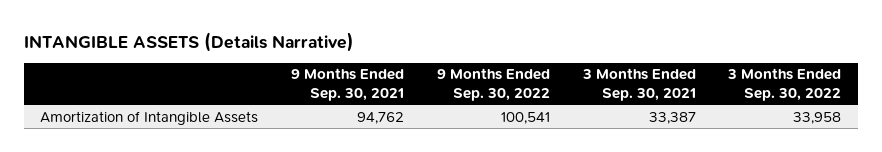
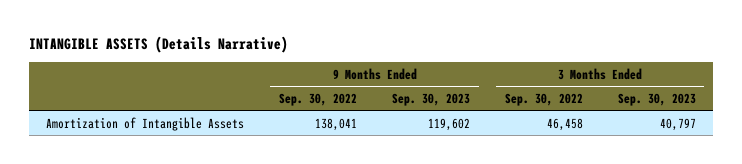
[291,68,405,101] 9 Months Ended Sep. 30, 2021 -> none
[581,68,696,101] 3 Months Ended Sep. 30, 2021 -> none
none -> [391,92,470,106] Sep. 30, 2023
none -> [617,92,696,106] Sep. 30, 2023
[500,111,550,124] 100,541 -> [315,117,358,131] 138,041
[793,111,842,124] 33,958 -> [546,117,583,131] 46,458

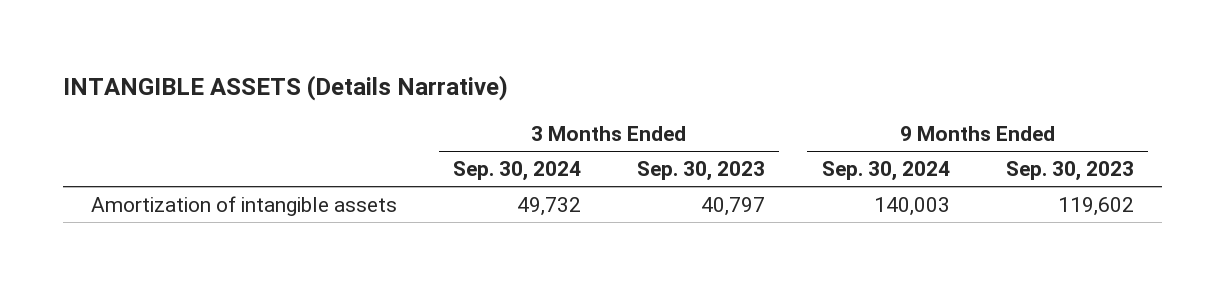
[279,92,358,106] Sep. 30, 2022 -> none
[504,92,583,106] Sep. 30, 2022 -> none
none -> [453,161,582,182] Sep. 30, 2024
none -> [821,161,950,182] Sep. 30, 2024
[46,116,245,131] Amortization of Intangible Assets -> [90,195,397,216] Amortization of intangible assets

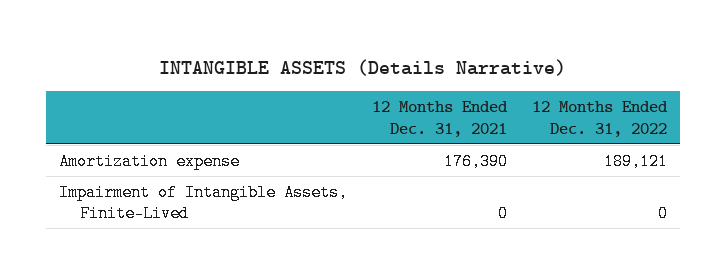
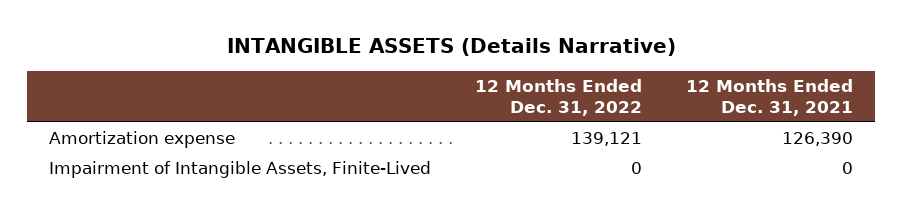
[443,152,508,170] 176,390 -> [781,132,853,147] 126,390
[604,152,669,170] 189,121 -> [570,132,642,147] 139,121

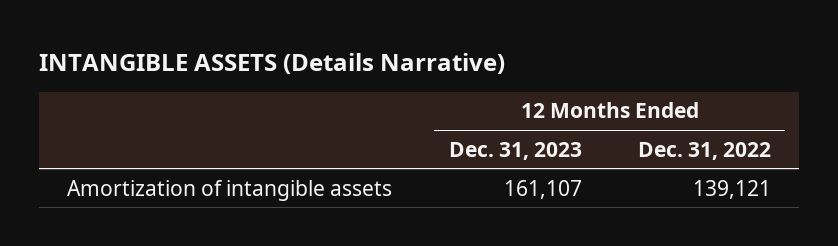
[685,79,853,117] 12 Months Ended Dec. 31, 2021 -> none
none -> [448,141,582,160] Dec. 31, 2023
[48,161,431,179] Impairment of Intangible Assets, Finite-Lived -> none
[48,131,235,149] Amortization expense -> [67,179,393,201] Amortization of intangible assets

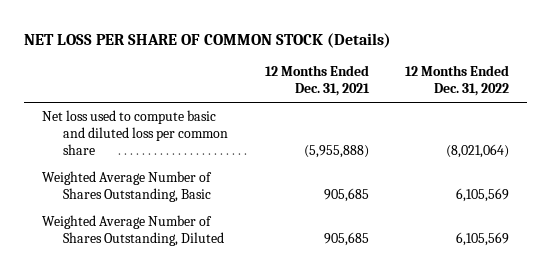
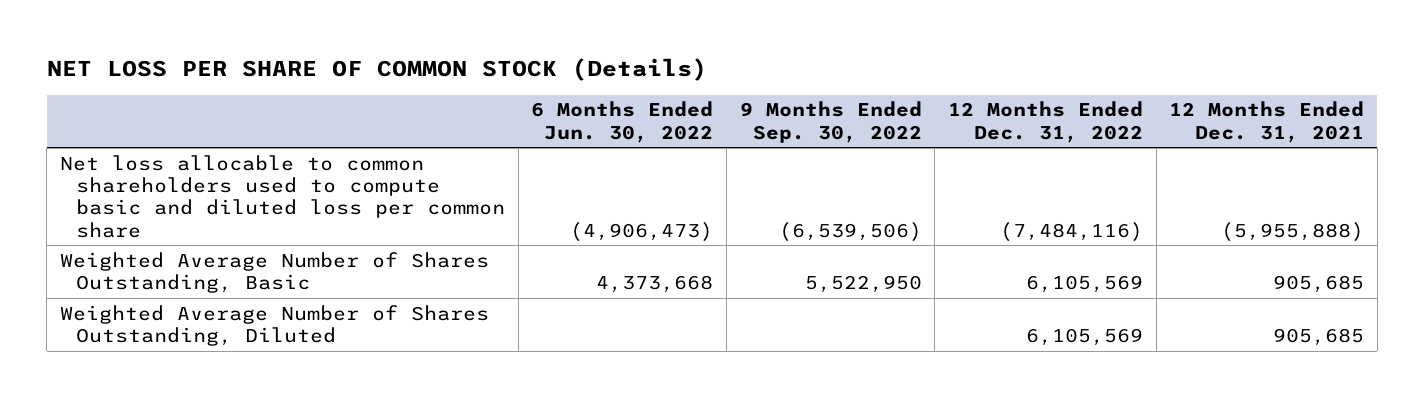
none -> [531,101,714,143] 6 Months Ended Jun. 30, 2022
none -> [739,101,922,143] 9 Months Ended Sep. 30, 2022
[41,110,229,155] Net loss used to compute basic and diluted loss per common share -> [59,154,506,238] Net loss allocable to common shareholders used to compute basic and diluted loss per common share
[445,143,509,158] (8,021,064) -> [999,221,1143,242] (7,484,116)

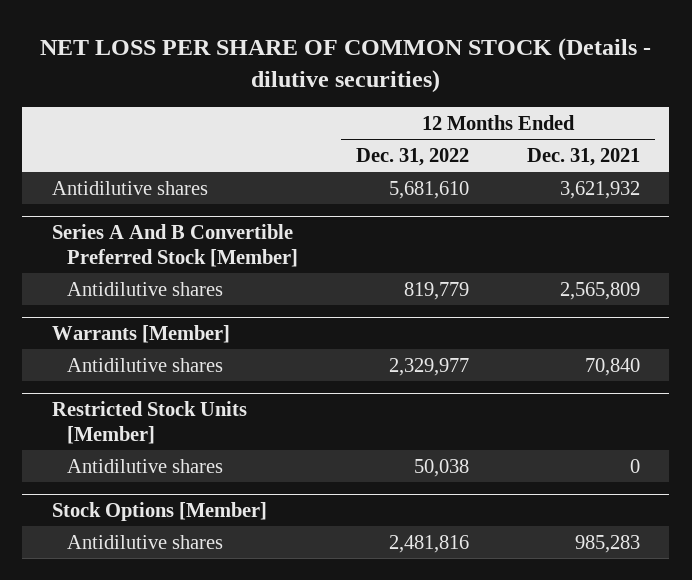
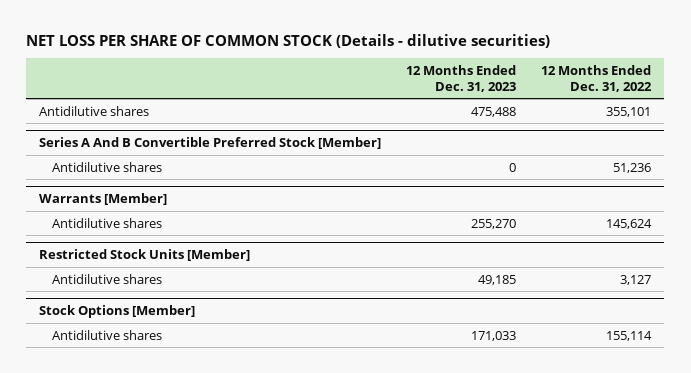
[527,147,641,166] Dec. 31, 2021 -> none
none -> [406,64,517,92] 12 Months Ended Dec. 31, 2023
[388,180,469,199] 5,681,610 -> [606,106,652,117] 355,101
[403,281,469,300] 819,779 -> [613,162,652,173] 51,236
[388,357,469,376] 2,329,977 -> [606,218,653,229] 145,624
[413,458,469,477] 50,038 -> [620,274,652,285] 3,127
[388,534,469,553] 2,481,816 -> [606,330,653,341] 155,114

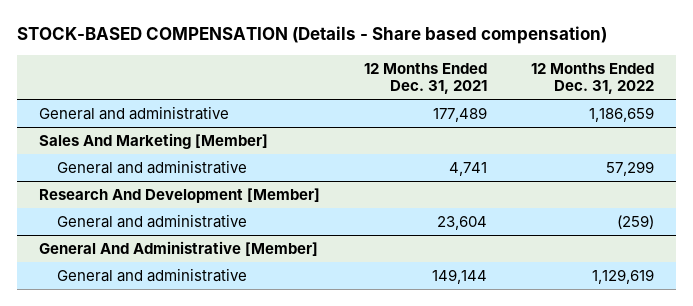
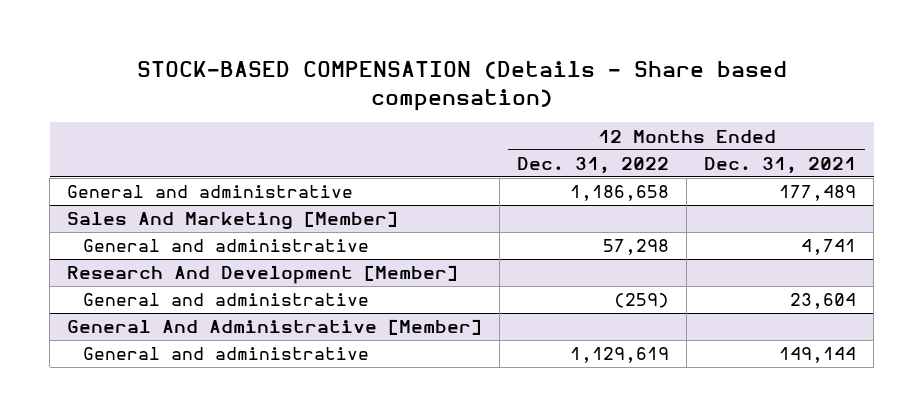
[589,106,655,122] 1,186,659 -> [570,185,670,202] 1,186,658
[606,160,655,176] 57,299 -> [603,239,670,256] 57,298

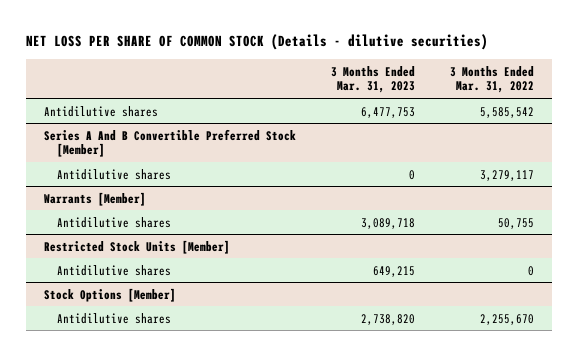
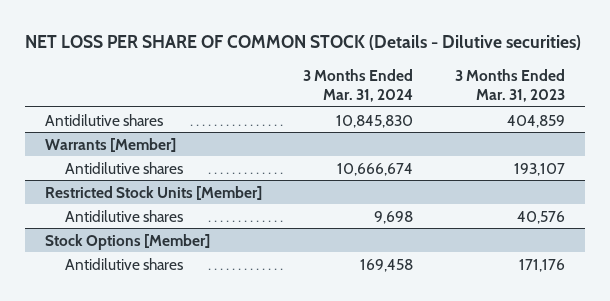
[26,34,489,51] NET LOSS PER SHARE OF COMMON STOCK (Details - dilutive securities) -> [24,35,581,51] NET LOSS PER SHARE OF COMMON STOCK (Details - Dilutive securities)
[450,65,535,94] 3 Months Ended Mar. 31, 2022 -> none
none -> [303,69,414,103] 3 Months Ended Mar. 31, 2024
[44,128,297,158] Series A And B Convertible Preferred Stock [Member] -> none
[56,168,171,180] Antidilutive shares -> none
[361,106,416,118] 6,477,753 -> [506,114,565,128] 404,859
[361,217,416,229] 3,089,718 -> [513,162,565,176] 193,107
[373,265,416,277] 649,215 -> [516,210,565,224] 40,576
[361,313,416,325] 2,738,820 -> [518,258,565,272] 171,176

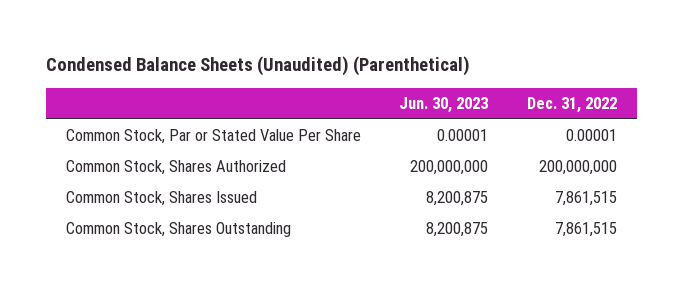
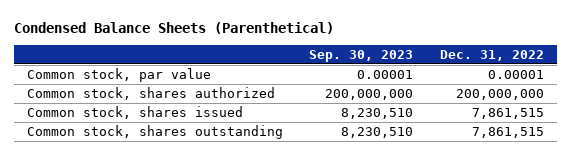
[46,56,471,77] Condensed Balance Sheets (Unaudited) (Parenthetical) -> [13,21,334,34] Condensed Balance Sheets (Parenthetical)
[399,97,489,114] Jun. 30, 2023 -> none
none -> [309,50,414,63] Sep. 30, 2023
[65,129,361,145] Common Stock, Par or Stated Value Per Share -> [27,67,212,82] Common stock, par value
[65,160,286,176] Common Stock, Shares Authorized -> [27,86,276,100] Common stock, shares authorized
[65,191,257,207] Common Stock, Shares Issued -> [27,105,244,119] Common stock, shares issued
[65,222,291,238] Common Stock, Shares Outstanding -> [27,124,284,139] Common stock, shares outstanding

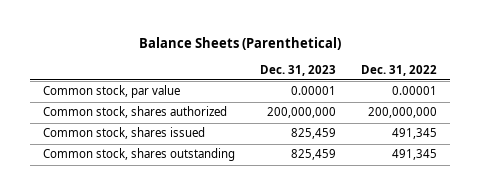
[13,21,334,34] Condensed Balance Sheets (Parenthetical) -> [139,36,342,50] Balance Sheets (Parenthetical)
[309,50,414,63] Sep. 30, 2023 -> none
none -> [260,64,337,76] Dec. 31, 2023
[471,107,544,119] 7,861,515 -> [392,128,438,140] 491,345
[471,126,544,138] 7,861,515 -> [392,149,438,161] 491,345

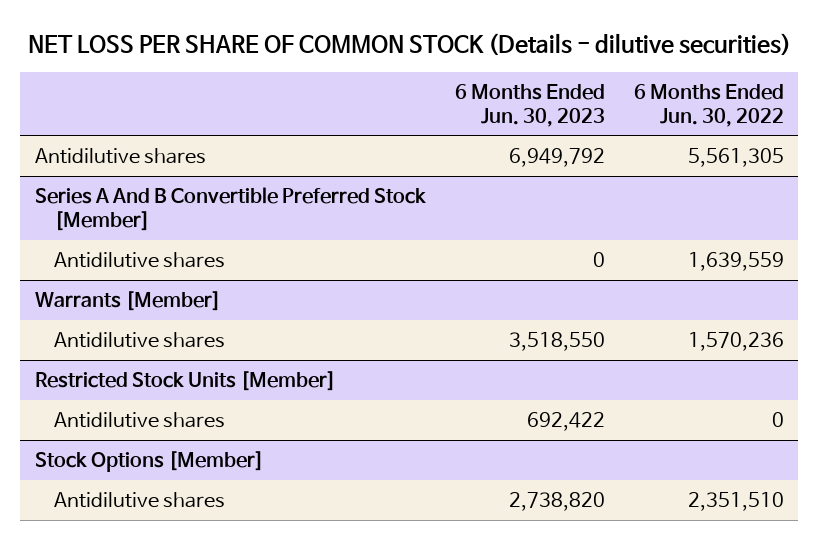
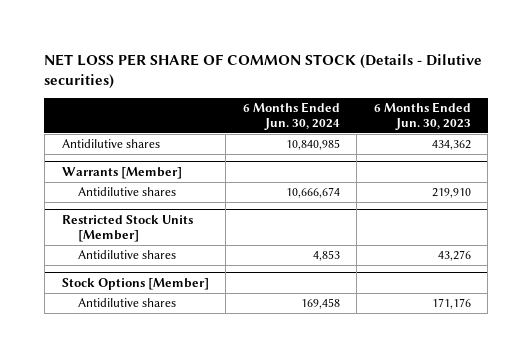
[28,32,792,56] NET LOSS PER SHARE OF COMMON STOCK (Details - dilutive securities) -> [44,53,483,89] NET LOSS PER SHARE OF COMMON STOCK (Details - Dilutive securities)
[633,83,784,127] 6 Months Ended Jun. 30, 2022 -> none
none -> [242,101,340,130] 6 Months Ended Jun. 30, 2024
[34,187,426,232] Series A And B Convertible Preferred Stock [Member] -> none
[54,252,226,269] Antidilutive shares -> none
[508,148,605,168] 6,949,792 -> [431,140,471,151] 434,362
[508,332,605,352] 3,518,550 -> [431,188,471,199] 219,910
[526,412,605,432] 692,422 -> [437,250,471,262] 43,276
[508,492,605,512] 2,738,820 -> [431,298,471,310] 171,176

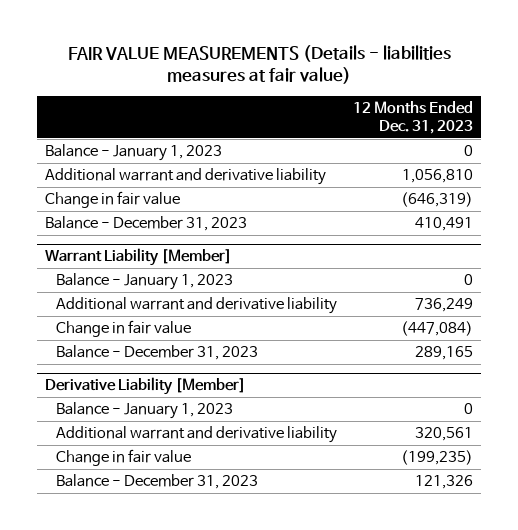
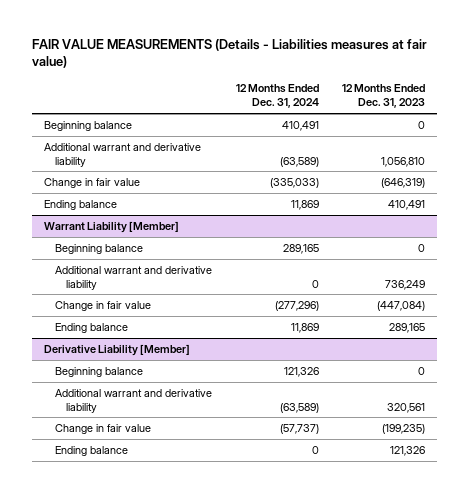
[67,45,451,85] FAIR VALUE MEASUREMENTS (Details - liabilities measures at fair value) -> [31,39,427,69] FAIR VALUE MEASUREMENTS (Details - Liabilities measures at fair value)
none -> [235,84,319,109] 12 Months Ended Dec. 31, 2024
[44,143,222,161] Balance - January 1, 2023 -> [43,120,132,131] Beginning balance
[44,215,247,231] Balance - December 31, 2023 -> [43,199,117,210] Ending balance
[56,272,234,290] Balance - January 1, 2023 -> [55,243,144,254] Beginning balance
[56,344,259,360] Balance - December 31, 2023 -> [55,322,129,333] Ending balance
[56,401,234,419] Balance - January 1, 2023 -> [55,366,144,377] Beginning balance
[56,473,259,489] Balance - December 31, 2023 -> [55,445,129,456] Ending balance

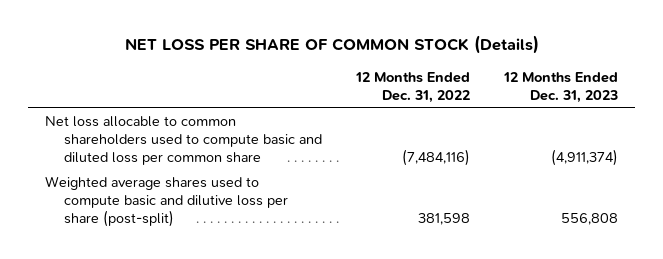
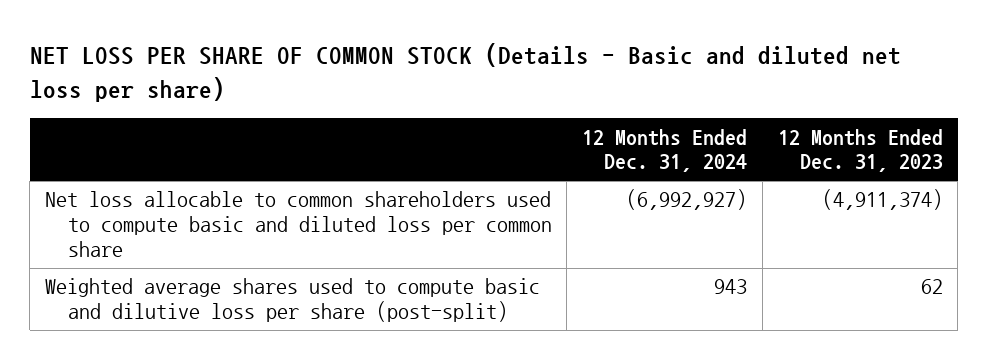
[124,35,539,55] NET LOSS PER SHARE OF COMMON STOCK (Details) -> [29,43,901,102] NET LOSS PER SHARE OF COMMON STOCK (Details - Basic and diluted net loss per share)
[355,72,471,104] 12 Months Ended Dec. 31, 2022 -> none
none -> [582,128,748,173] 12 Months Ended Dec. 31, 2024
[561,213,619,226] 556,808 -> [920,279,943,295] 62

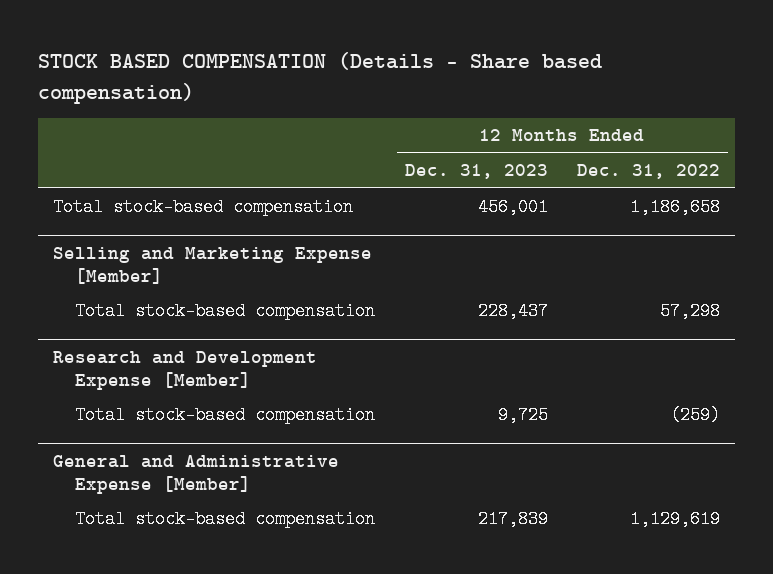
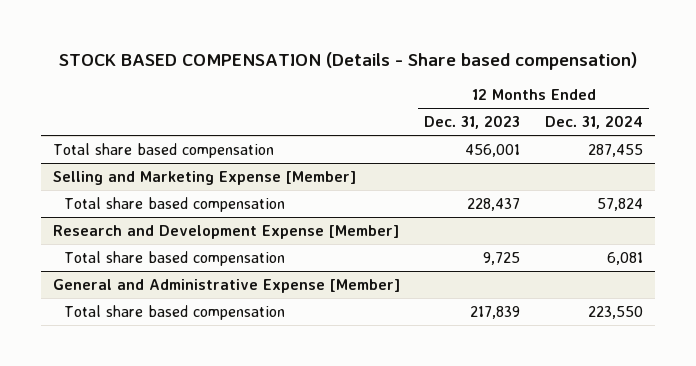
[577,164,721,180] Dec. 31, 2022 -> none
none -> [544,115,643,130] Dec. 31, 2024
[53,198,354,217] Total stock-based compensation -> [53,142,275,158] Total share based compensation
[75,302,376,321] Total stock-based compensation -> [64,196,286,212] Total share based compensation
[75,406,376,425] Total stock-based compensation -> [64,250,286,266] Total share based compensation
[75,510,376,529] Total stock-based compensation -> [64,304,286,320] Total share based compensation

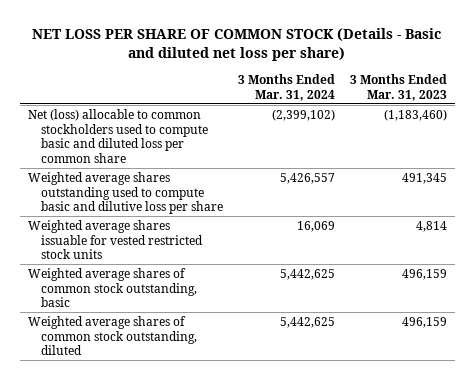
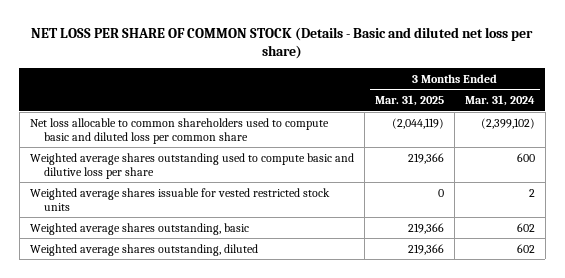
[349,74,447,101] 3 Months Ended Mar. 31, 2023 -> none
none -> [374,95,444,107] Mar. 31, 2025
[28,108,208,163] Net (loss) allocable to common stockholders used to compute basic and diluted loss per common share -> [29,117,329,144] Net loss allocable to common shareholders used to compute basic and diluted loss per common share
[279,172,335,184] 5,426,557 -> [516,152,535,162] 600
[296,220,335,232] 16,069 -> [528,188,535,197] 2
[28,267,197,308] Weighted average shares of common stock outstanding, basic -> [29,222,249,235] Weighted average shares outstanding, basic
[279,268,335,280] 5,442,625 -> [516,222,535,232] 602
[28,315,197,356] Weighted average shares of common stock outstanding, diluted -> [29,243,258,256] Weighted average shares outstanding, diluted
[279,316,335,328] 5,442,625 -> [516,243,535,253] 602

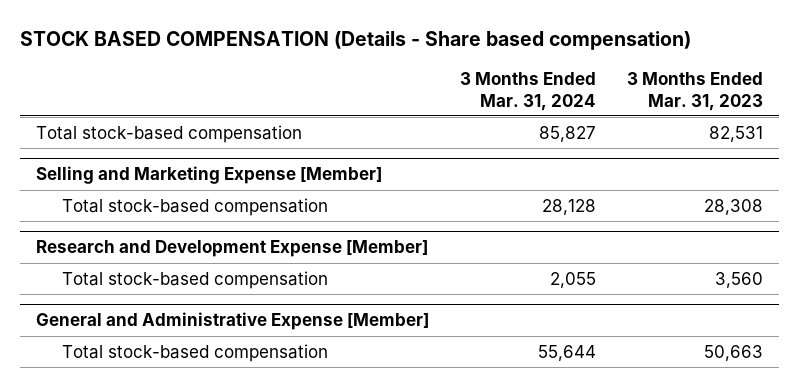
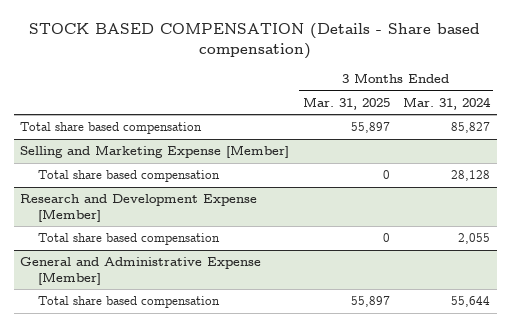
[627,71,764,111] 3 Months Ended Mar. 31, 2023 -> none
none -> [302,97,390,111] Mar. 31, 2025
[35,124,302,143] Total stock-based compensation -> [20,122,203,135] Total share based compensation
[61,197,328,216] Total stock-based compensation -> [38,170,221,183] Total share based compensation
[61,270,328,289] Total stock-based compensation -> [38,233,221,246] Total share based compensation
[61,343,328,362] Total stock-based compensation -> [38,296,221,309] Total share based compensation

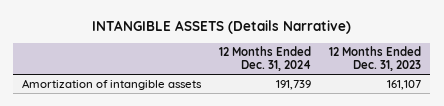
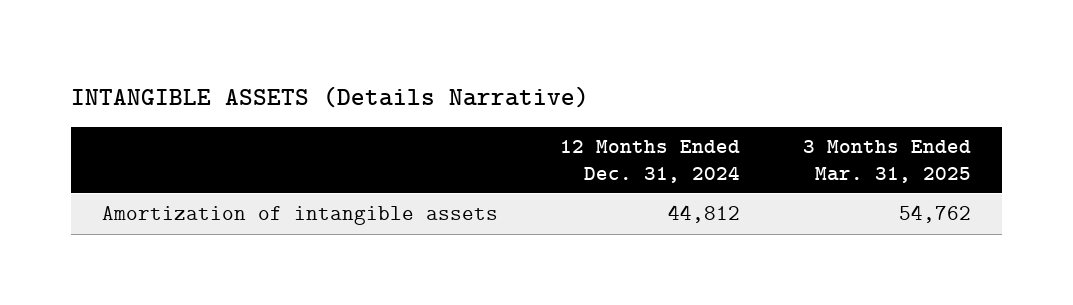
[329,45,422,72] 12 Months Ended Dec. 31, 2023 -> none
none -> [802,140,971,183] 3 Months Ended Mar. 31, 2025
[276,80,312,91] 191,739 -> [668,205,741,224] 44,812

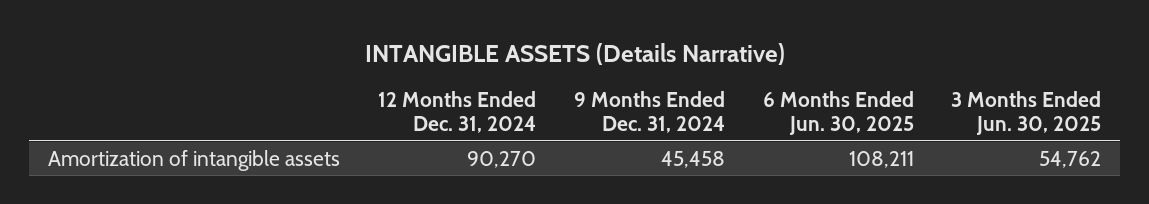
[802,140,971,183] 3 Months Ended Mar. 31, 2025 -> none
none -> [573,90,725,134] 9 Months Ended Dec. 31, 2024
none -> [762,90,914,136] 6 Months Ended Jun. 30, 2025
none -> [951,90,1102,136] 3 Months Ended Jun. 30, 2025
[668,205,741,224] 44,812 -> [466,150,536,168] 90,270

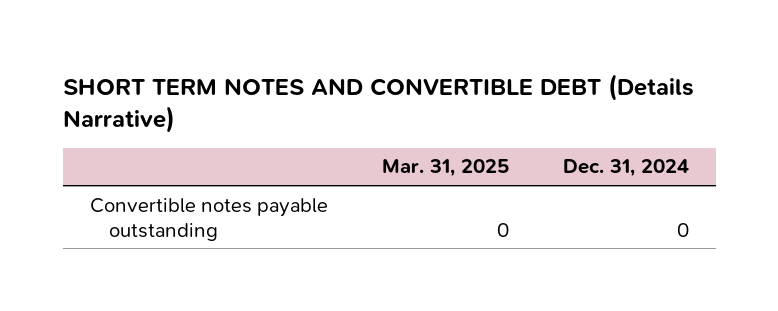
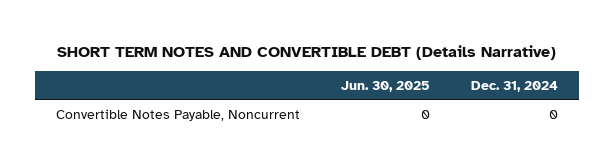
[381,159,509,178] Mar. 31, 2025 -> none
none -> [340,80,430,92] Jun. 30, 2025
[89,197,328,241] Convertible notes payable outstanding -> [55,108,300,121] Convertible Notes Payable, Noncurrent

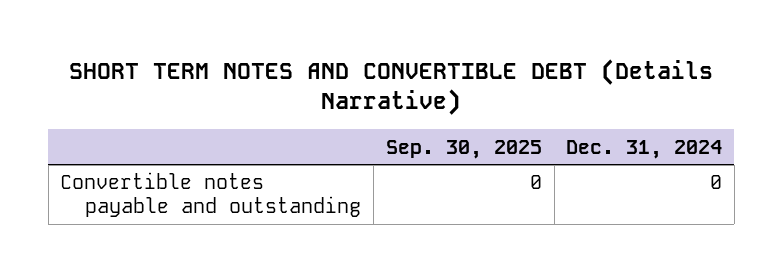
[340,80,430,92] Jun. 30, 2025 -> none
none -> [385,139,542,159] Sep. 30, 2025
[55,108,300,121] Convertible Notes Payable, Noncurrent -> [60,172,362,218] Convertible notes payable and outstanding

